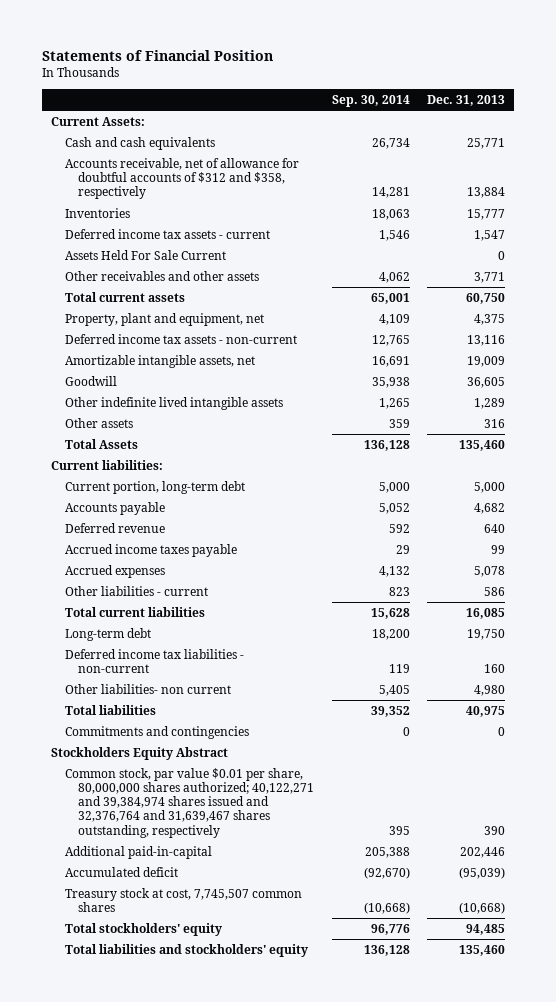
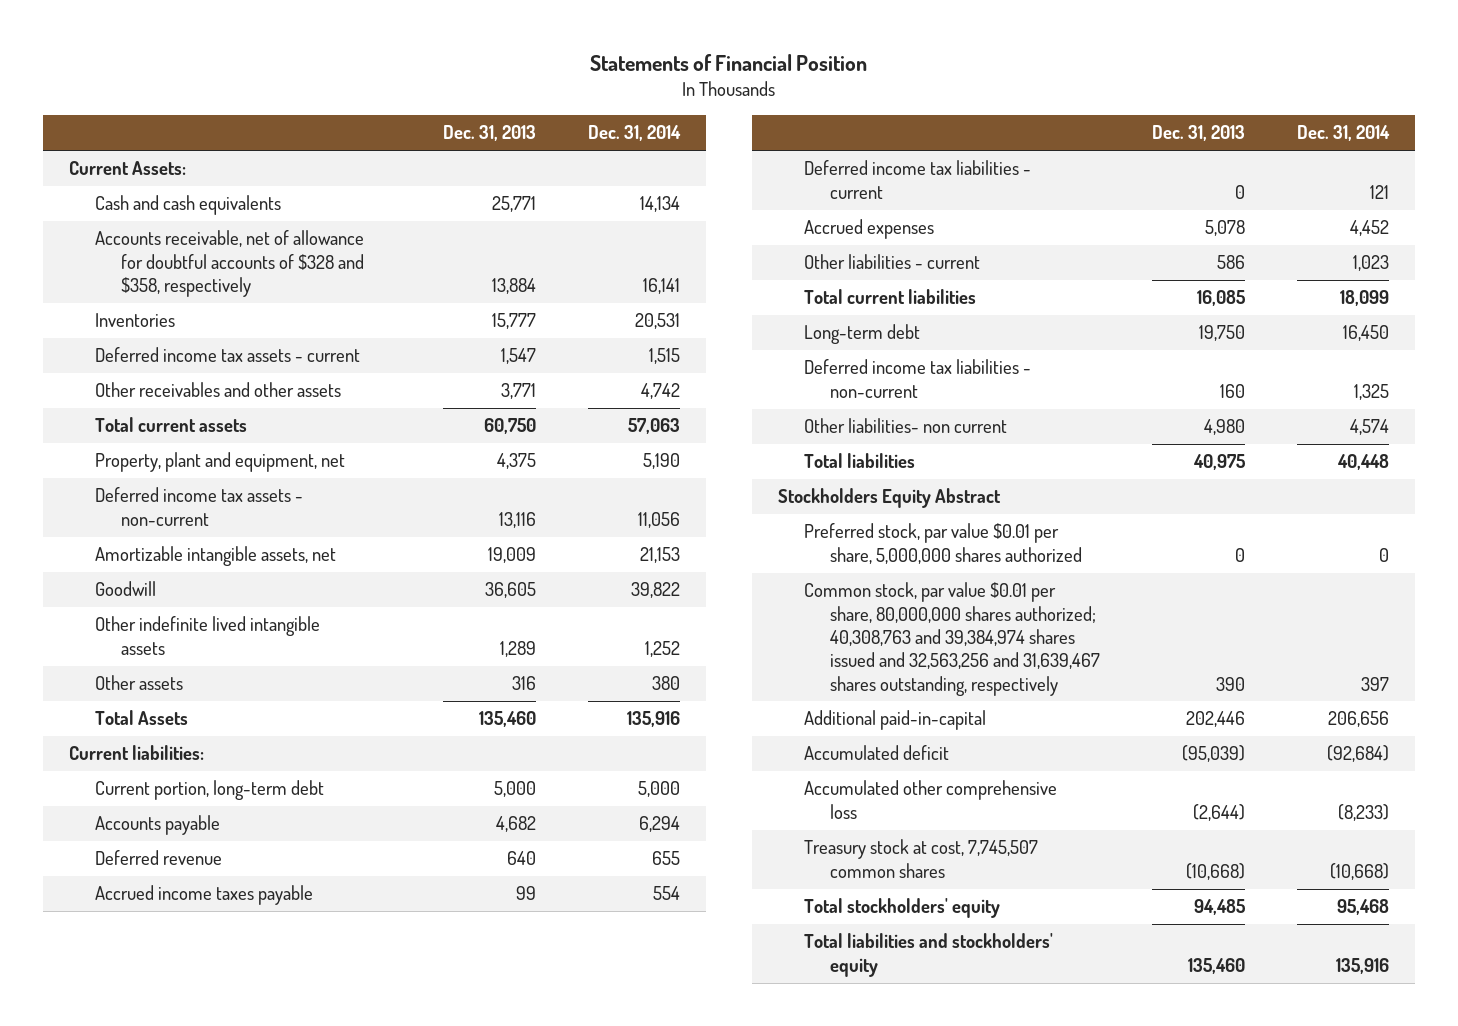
[331,94,410,107] Sep. 30, 2014 -> none
none -> [587,125,681,142] Dec. 31, 2014
[64,157,299,200] Accounts receivable, net of allowance for doubtful accounts of $312 and $358, respectively -> [94,230,365,297] Accounts receivable, net of allowance for doubtful accounts of $328 and $358, respectively
[64,249,226,260] Assets Held For Sale Current -> none
none -> [804,160,1032,199] Deferred income tax liabilities - current
[64,725,249,739] Commitments and contingencies -> none
none -> [804,523,1083,564] Preferred stock, par value $0.01 per share, 5,000,000 shares authorized
[64,767,315,838] Common stock, par value $0.01 per share, 80,000,000 shares authorized; 40,122,271 and 39,384,974 shares issued and 32,376,764 and 31,639,467 shares outstanding, respectively -> [804,582,1101,696] Common stock, par value $0.01 per share, 80,000,000 shares authorized; 40,308,763 and 39,384,974 shares issued and 32,563,256 and 31,639,467 shares outstanding, respectively
none -> [804,780,1058,819] Accumulated other comprehensive loss

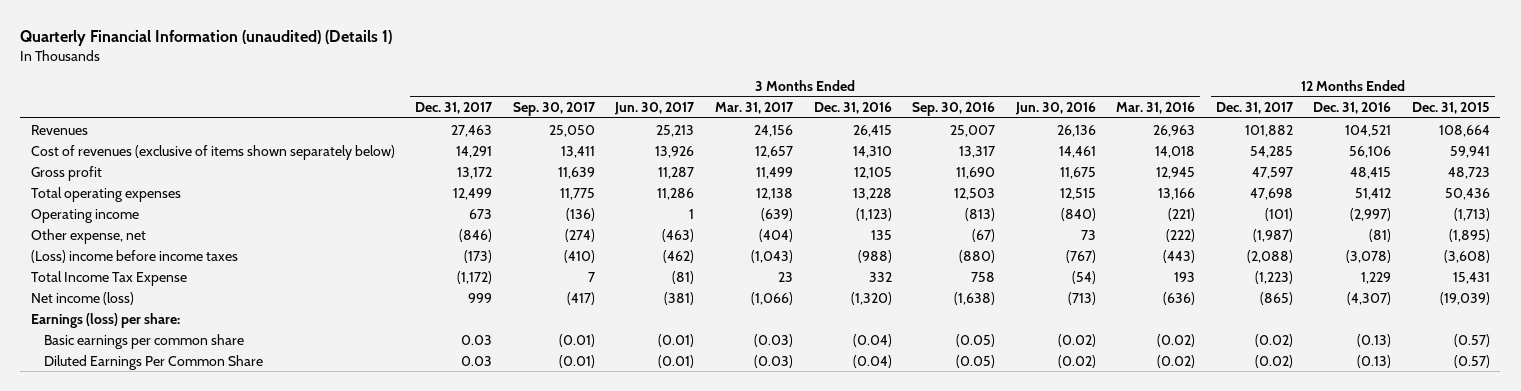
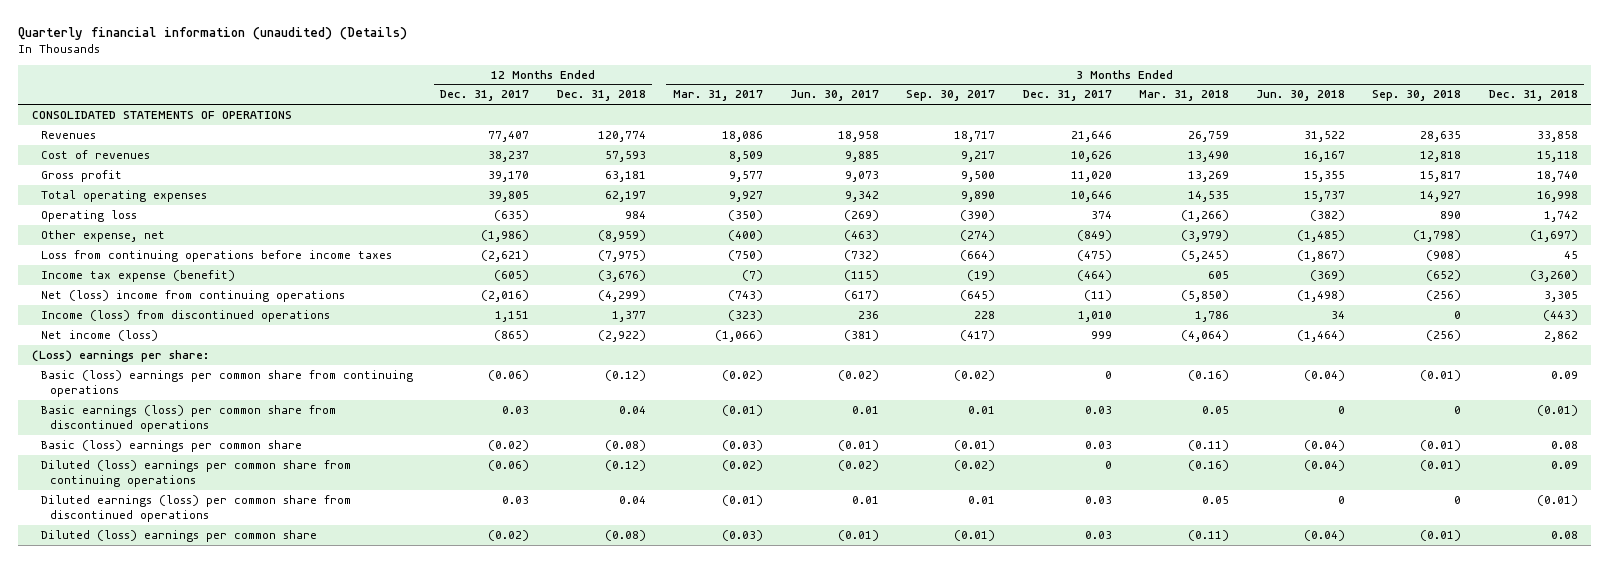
[20,30,393,47] Quarterly Financial Information (unaudited) (Details 1) -> [18,26,408,40] Quarterly financial information (unaudited) (Details)
[813,101,892,114] Dec. 31, 2016 -> none
[912,101,996,116] Sep. 30, 2016 -> none
[1014,101,1096,115] Jun. 30, 2016 -> none
[1116,101,1196,114] Mar. 31, 2016 -> none
[1313,101,1392,114] Dec. 31, 2016 -> none
[1411,101,1490,114] Dec. 31, 2015 -> none
none -> [556,90,646,102] Dec. 31, 2018
none -> [1138,90,1229,102] Mar. 31, 2018
none -> [1256,90,1346,102] Jun. 30, 2018
none -> [1372,90,1462,102] Sep. 30, 2018
none -> [1488,90,1578,102] Dec. 31, 2018
none -> [31,110,292,119] CONSOLIDATED STATEMENTS OF OPERATIONS
[451,124,493,137] 27,463 -> [1070,130,1112,142] 21,646
[548,124,595,137] 25,050 -> [954,130,996,142] 18,717
[656,124,695,137] 25,213 -> [838,130,880,142] 18,958
[754,124,794,137] 24,156 -> [721,130,763,142] 18,086
[1244,124,1293,137] 101,882 -> [488,130,530,142] 77,407
[30,144,395,160] Cost of revenues (exclusive of items shown separately below) -> [41,149,151,159] Cost of revenues
[456,145,493,158] 14,291 -> [1070,150,1112,162] 10,626
[560,145,595,158] 13,411 -> [961,150,996,162] 9,217
[655,145,695,158] 13,926 -> [845,150,880,162] 9,885
[755,145,794,158] 12,657 -> [728,150,763,162] 8,509
[1249,145,1293,158] 54,285 -> [488,150,530,162] 38,237
[457,166,493,179] 13,172 -> [1070,170,1112,182] 11,020
[557,166,595,179] 11,639 -> [961,170,996,182] 9,500
[658,166,695,179] 11,287 -> [845,170,880,182] 9,073
[756,166,794,179] 11,499 -> [728,170,763,182] 9,577
[1251,166,1293,179] 47,597 -> [488,170,530,182] 39,170
[453,187,493,200] 12,499 -> [1070,190,1112,202] 10,646
[559,187,595,200] 11,775 -> [961,190,996,202] 9,890
[657,187,695,200] 11,286 -> [845,190,880,202] 9,342
[756,187,794,200] 12,138 -> [728,190,763,202] 9,927
[1249,187,1293,200] 47,698 -> [488,190,530,202] 39,805
[30,208,139,223] Operating income -> [41,209,138,222] Operating loss
[469,208,493,219] 673 -> [1090,210,1112,219] 374
[565,207,595,221] (136) -> [960,209,996,221] (390)
[689,208,695,219] 1 -> [844,209,880,221] (269)
[761,207,794,221] (639) -> [727,209,763,221] (350)
[1264,207,1293,221] (101) -> [494,209,530,221] (635)
[459,228,493,242] (846) -> [1076,229,1112,241] (849)
[759,228,794,242] (404) -> [727,229,763,241] (400)
[1252,228,1293,242] (1,987) -> [481,229,530,242] (1,986)
[30,249,238,263] (Loss) income before income taxes -> [41,249,393,262] Loss from continuing operations before income taxes
[464,249,493,263] (173) -> [1076,249,1112,261] (475)
[563,249,595,263] (410) -> [960,249,996,261] (664)
[663,249,695,263] (462) -> [844,249,880,261] (732)
[751,249,794,263] (1,043) -> [727,249,763,261] (750)
[1246,249,1293,263] (2,088) -> [481,249,530,262] (2,621)
[30,270,187,286] Total Income Tax Expense -> [41,269,236,282] Income tax expense (benefit)
[457,270,493,284] (1,172) -> [1076,269,1112,281] (464)
[587,271,595,282] 7 -> [967,269,996,281] (19)
[672,270,695,284] (81) -> [844,269,880,281] (115)
[778,271,794,282] 23 -> [741,269,763,281] (7)
[1254,270,1293,284] (1,223) -> [494,269,530,281] (605)
none -> [41,289,346,302] Net (loss) income from continuing operations
none -> [41,309,331,322] Income (loss) from discontinued operations
[30,312,180,328] Earnings (loss) per share: -> [31,349,209,362] (Loss) earnings per share:
none -> [41,369,414,398] Basic (loss) earnings per common share from continuing operations
none -> [41,404,337,433] Basic earnings (loss) per common share from discontinued operations
[43,333,244,349] Basic earnings per common share -> [41,439,303,452] Basic (loss) earnings per common share
none -> [41,459,352,488] Diluted (loss) earnings per common share from continuing operations
none -> [41,494,352,523] Diluted earnings (loss) per common share from discontinued operations
[43,354,263,370] Diluted Earnings Per Common Share -> [41,529,318,542] Diluted (loss) earnings per common share

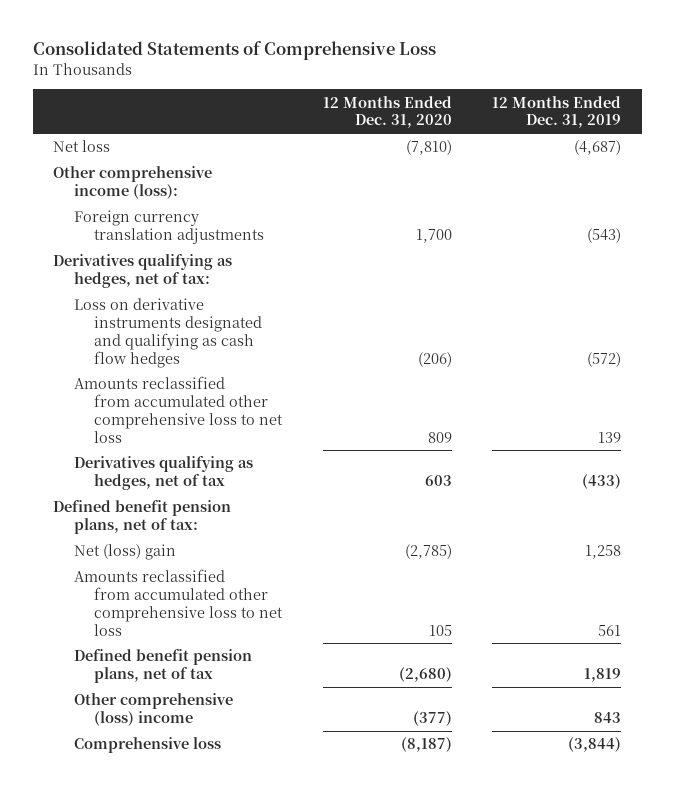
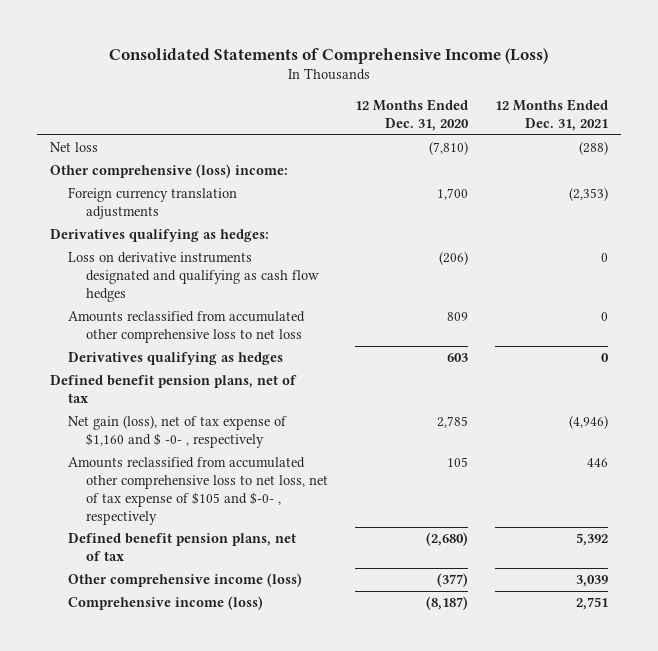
[33,41,437,61] Consolidated Statements of Comprehensive Loss -> [109,47,549,64] Consolidated Statements of Comprehensive Income (Loss)
[492,95,622,129] 12 Months Ended Dec. 31, 2019 -> none
none -> [494,99,608,132] 12 Months Ended Dec. 31, 2021
[53,166,213,200] Other comprehensive income (loss): -> [50,164,289,179] Other comprehensive (loss) income:
[53,254,233,289] Derivatives qualifying as hedges, net of tax: -> [50,229,270,243] Derivatives qualifying as hedges:
[73,456,253,491] Derivatives qualifying as hedges, net of tax -> [68,352,284,366] Derivatives qualifying as hedges
[53,500,232,535] Defined benefit pension plans, net of tax: -> [50,375,298,404] Defined benefit pension plans, net of tax
[73,544,176,561] Net (loss) gain -> [68,415,288,449] Net gain (loss), net of tax expense of $1,160 and $ -0- , respectively
[404,544,452,560] (2,785) -> [437,416,469,429] 2,785
[73,569,283,636] Amounts reclassified from accumulated other comprehensive loss to net loss -> [68,457,329,525] Amounts reclassified from accumulated other comprehensive loss to net loss, net of tax expense of $105 and $-0- , respectively
[73,693,233,727] Other comprehensive (loss) income -> [68,573,303,588] Other comprehensive income (loss)
[73,737,221,754] Comprehensive loss -> [68,596,264,611] Comprehensive income (loss)

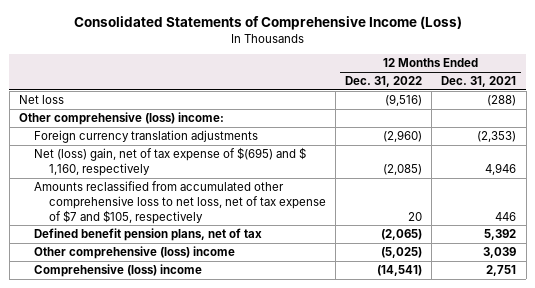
[355,99,470,132] 12 Months Ended Dec. 31, 2020 -> none
none -> [345,76,423,88] Dec. 31, 2022
[50,229,270,243] Derivatives qualifying as hedges: -> none
[68,252,320,302] Loss on derivative instruments designated and qualifying as cash flow hedges -> none
[68,311,306,344] Amounts reclassified from accumulated other comprehensive loss to net loss -> none
[68,352,284,366] Derivatives qualifying as hedges -> none
[50,375,298,404] Defined benefit pension plans, net of tax -> none
[68,415,288,449] Net gain (loss), net of tax expense of $1,160 and $ -0- , respectively -> [33,147,306,176] Net (loss) gain, net of tax expense of $(695) and $ 1,160, respectively
[568,415,608,430] (4,946) -> [485,162,517,175] 4,946
[68,457,329,525] Amounts reclassified from accumulated other comprehensive loss to net loss, net of tax expense of $105 and $-0- , respectively -> [33,181,327,224] Amounts reclassified from accumulated other comprehensive loss to net loss, net of tax expense of $7 and $105, respectively
[68,573,303,588] Other comprehensive income (loss) -> [33,246,235,260] Other comprehensive (loss) income
[68,596,264,611] Comprehensive income (loss) -> [33,264,202,278] Comprehensive (loss) income

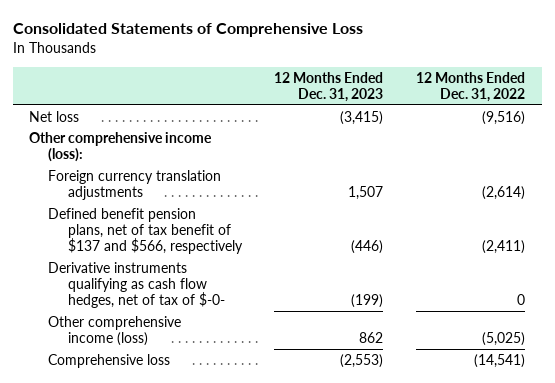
[73,16,462,31] Consolidated Statements of Comprehensive Income (Loss) -> [12,23,363,38] Consolidated Statements of Comprehensive Loss
[441,76,517,88] Dec. 31, 2021 -> none
none -> [274,71,384,102] 12 Months Ended Dec. 31, 2023
[33,147,306,176] Net (loss) gain, net of tax expense of $(695) and $ 1,160, respectively -> none
[33,181,327,224] Amounts reclassified from accumulated other comprehensive loss to net loss, net of tax expense of $7 and $105, respectively -> none
[18,112,224,126] Other comprehensive (loss) income: -> [29,131,213,162] Other comprehensive income (loss):
[383,130,423,143] (2,960) -> [482,185,526,200] (2,614)
[33,228,262,242] Defined benefit pension plans, net of tax -> [48,207,243,255] Defined benefit pension plans, net of tax benefit of $137 and $566, respectively
[381,229,423,241] (2,065) -> [482,240,526,255] (2,411)
none -> [48,261,225,309] Derivative instruments qualifying as cash flow hedges, net of tax of $-0-
[33,246,235,260] Other comprehensive (loss) income -> [48,315,182,346] Other comprehensive income (loss)
[33,264,202,278] Comprehensive (loss) income -> [48,353,171,368] Comprehensive loss

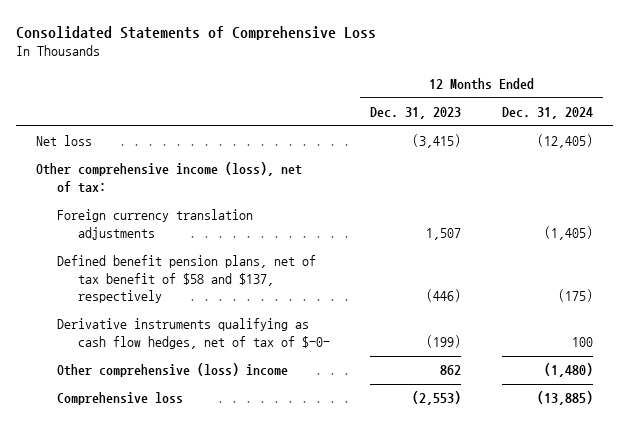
[416,71,526,102] 12 Months Ended Dec. 31, 2022 -> none
none -> [501,106,593,119] Dec. 31, 2024
[29,131,213,162] Other comprehensive income (loss): -> [35,162,302,193] Other comprehensive income (loss), net of tax:
[48,207,243,255] Defined benefit pension plans, net of tax benefit of $137 and $566, respectively -> [57,255,317,304] Defined benefit pension plans, net of tax benefit of $58 and $137, respectively
[48,315,182,346] Other comprehensive income (loss) -> [57,363,289,378] Other comprehensive (loss) income

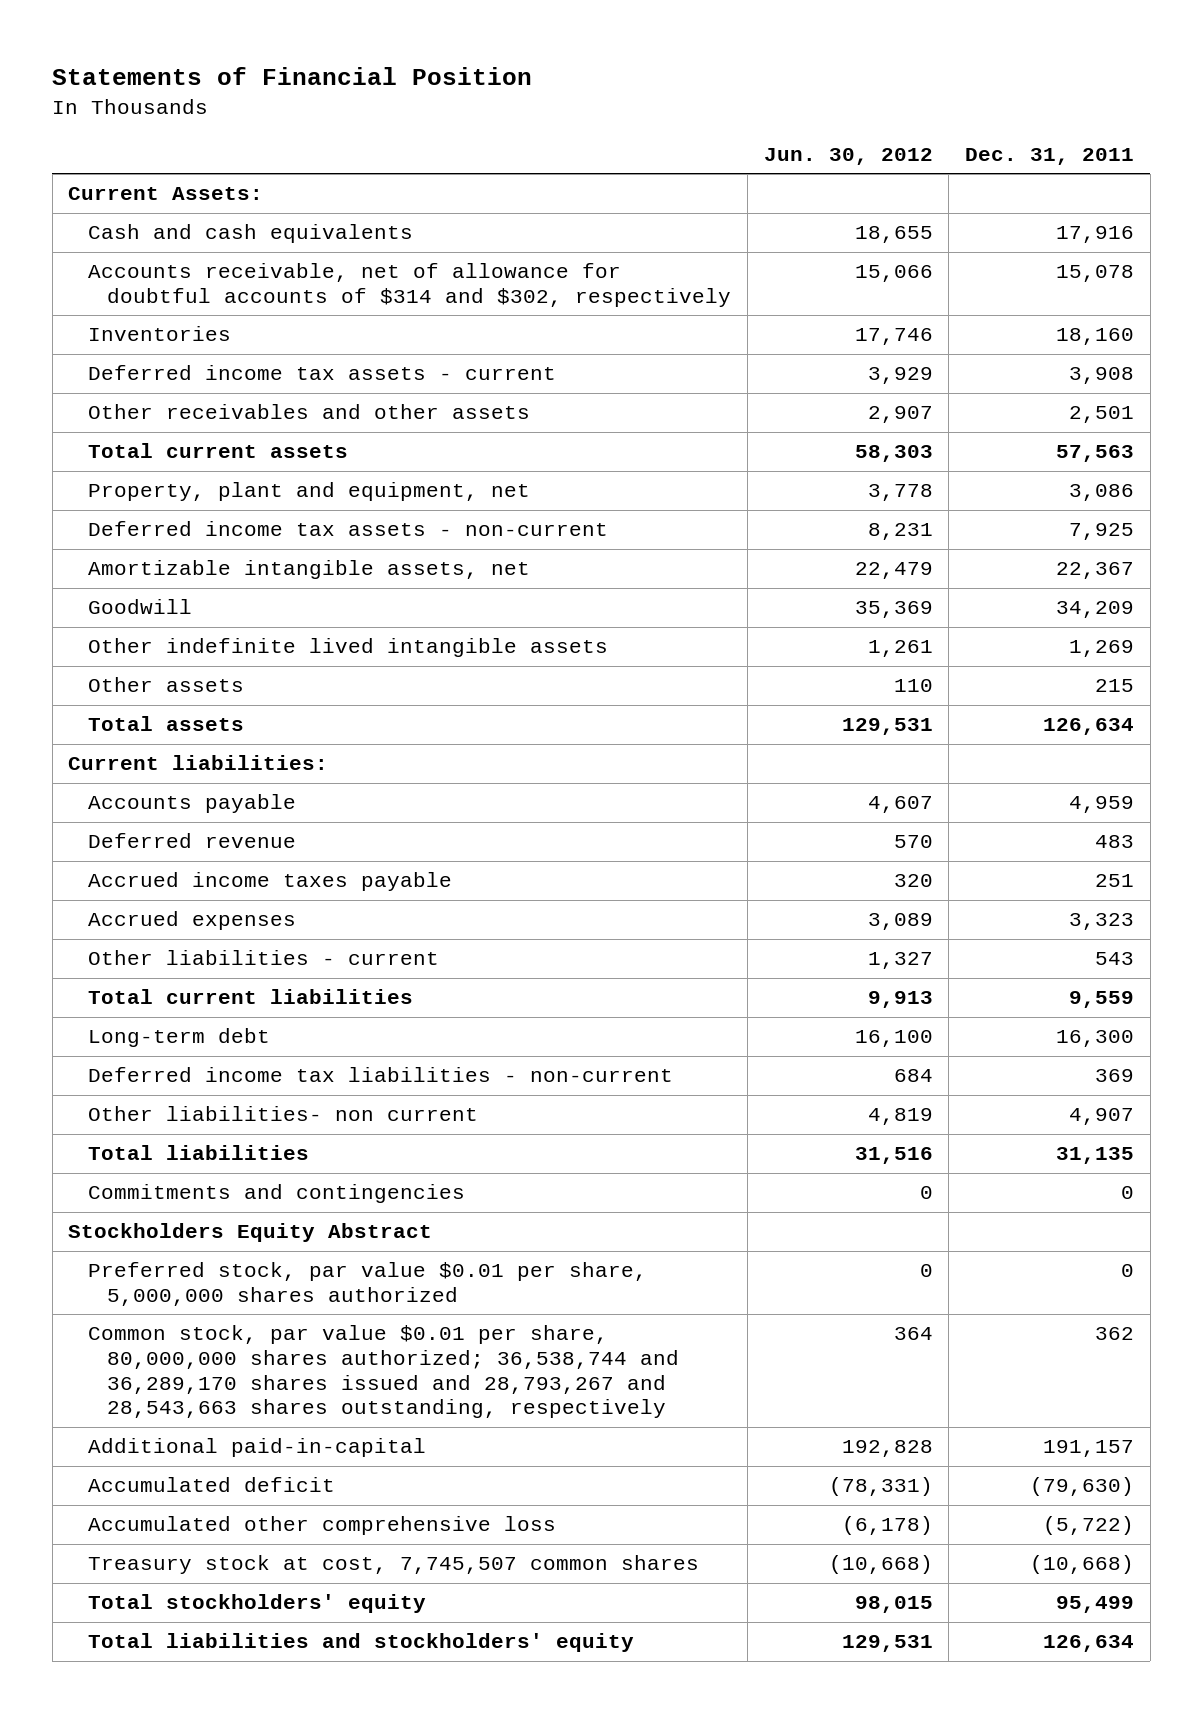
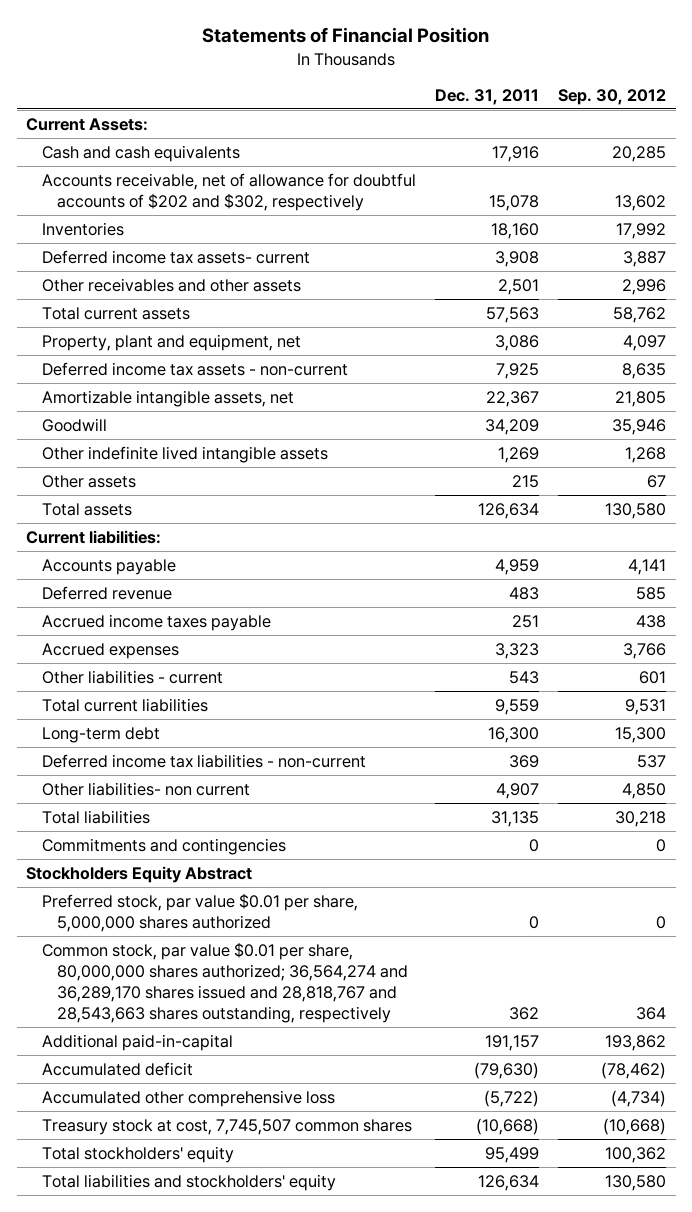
[763,148,933,166] Jun. 30, 2012 -> none
none -> [558,88,667,105] Sep. 30, 2012
[87,263,732,308] Accounts receivable, net of allowance for doubtful accounts of $314 and $302, respectively -> [41,172,416,211] Accounts receivable, net of allowance for doubtful accounts of $202 and $302, respectively
[87,365,556,381] Deferred income tax assets - current -> [41,249,310,264] Deferred income tax assets- current
[87,1325,680,1419] Common stock, par value $0.01 per share, 80,000,000 shares authorized; 36,538,744 and 36,289,170 shares issued and 28,793,267 and 28,543,663 shares outstanding, respectively -> [41,941,409,1023] Common stock, par value $0.01 per share, 80,000,000 shares authorized; 36,564,274 and 36,289,170 shares issued and 28,818,767 and 28,543,663 shares outstanding, respectively

